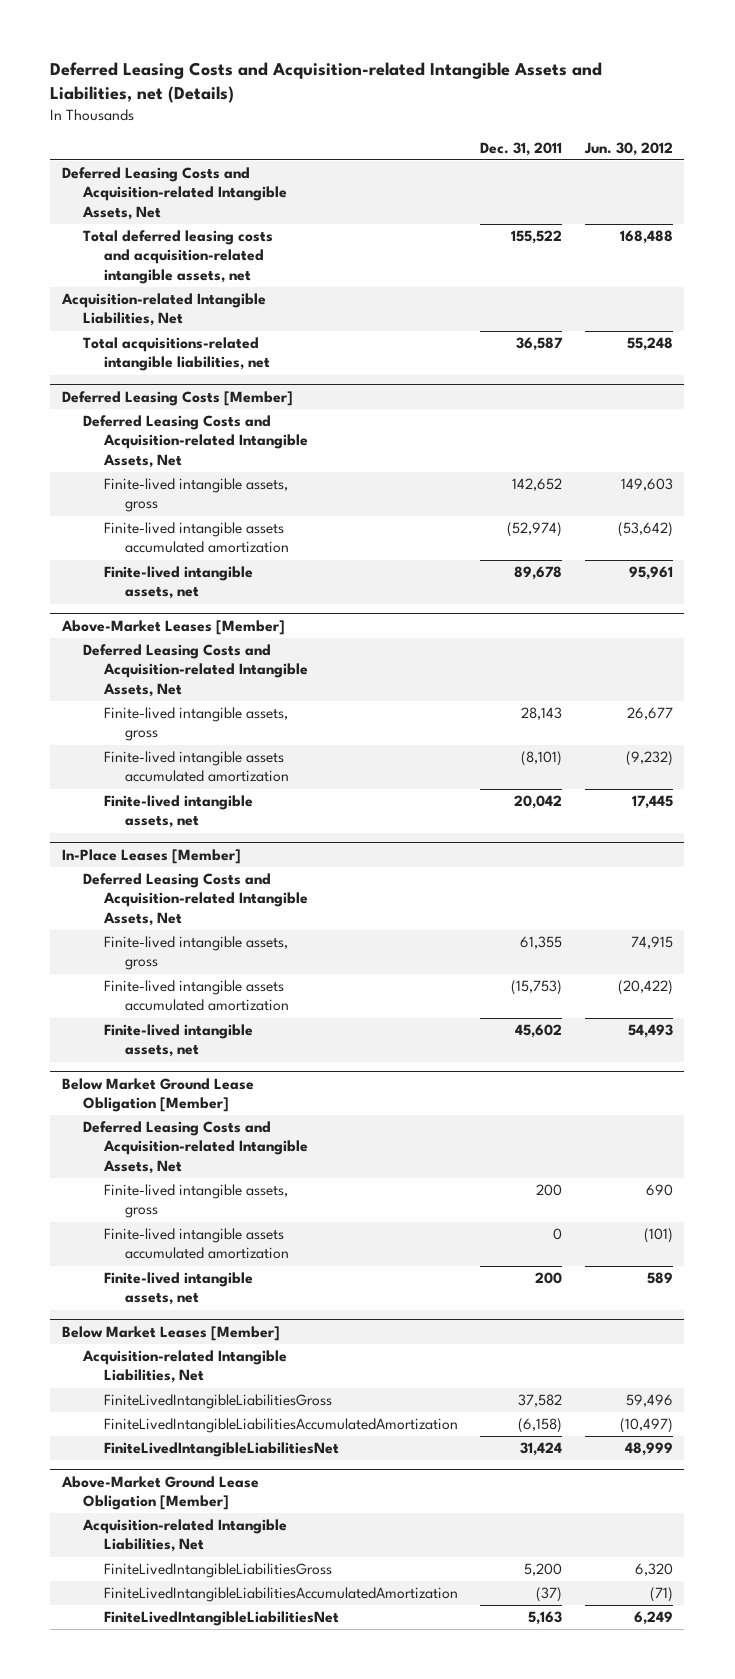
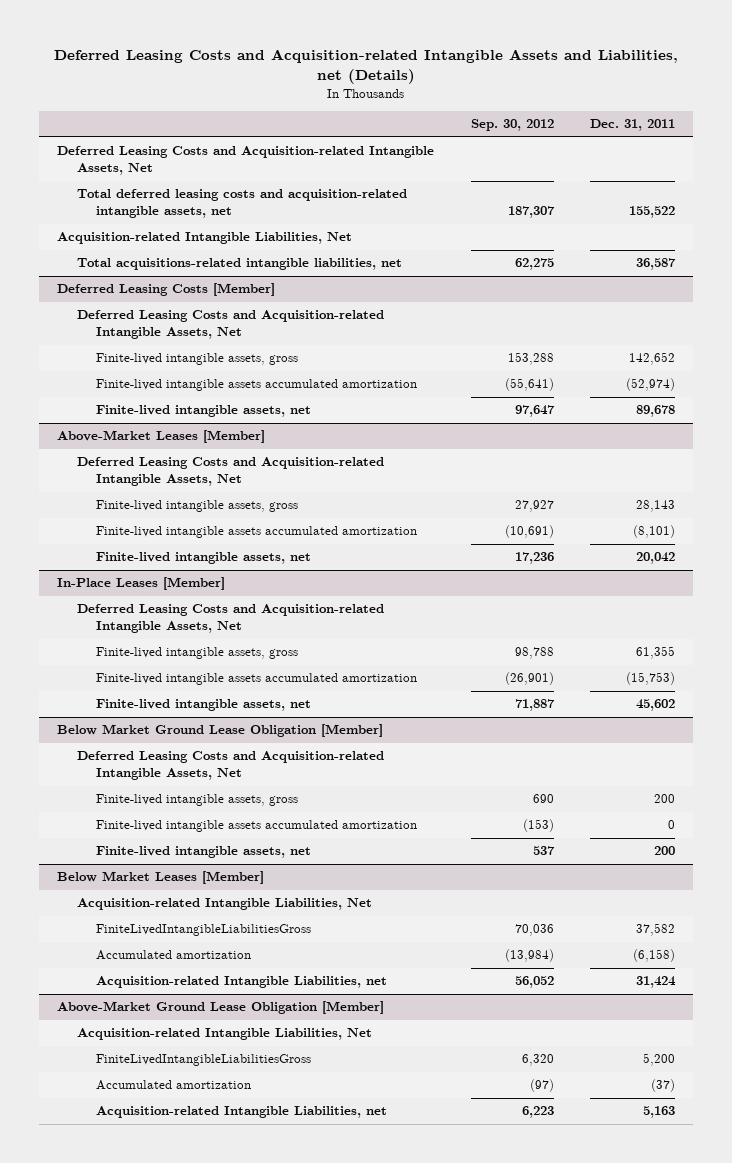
[583,141,673,156] Jun. 30, 2012 -> none
none -> [470,119,554,132] Sep. 30, 2012
[103,1418,458,1434] FiniteLivedIntangibleLiabilitiesAccumulatedAmortization -> [96,950,252,961] Accumulated amortization
[103,1442,339,1458] FiniteLivedIntangibleLiabilitiesNet -> [96,976,388,989] Acquisition-related Intangible Liabilities, net
[103,1587,458,1603] FiniteLivedIntangibleLiabilitiesAccumulatedAmortization -> [96,1080,252,1091] Accumulated amortization
[103,1611,339,1627] FiniteLivedIntangibleLiabilitiesNet -> [96,1106,388,1119] Acquisition-related Intangible Liabilities, net

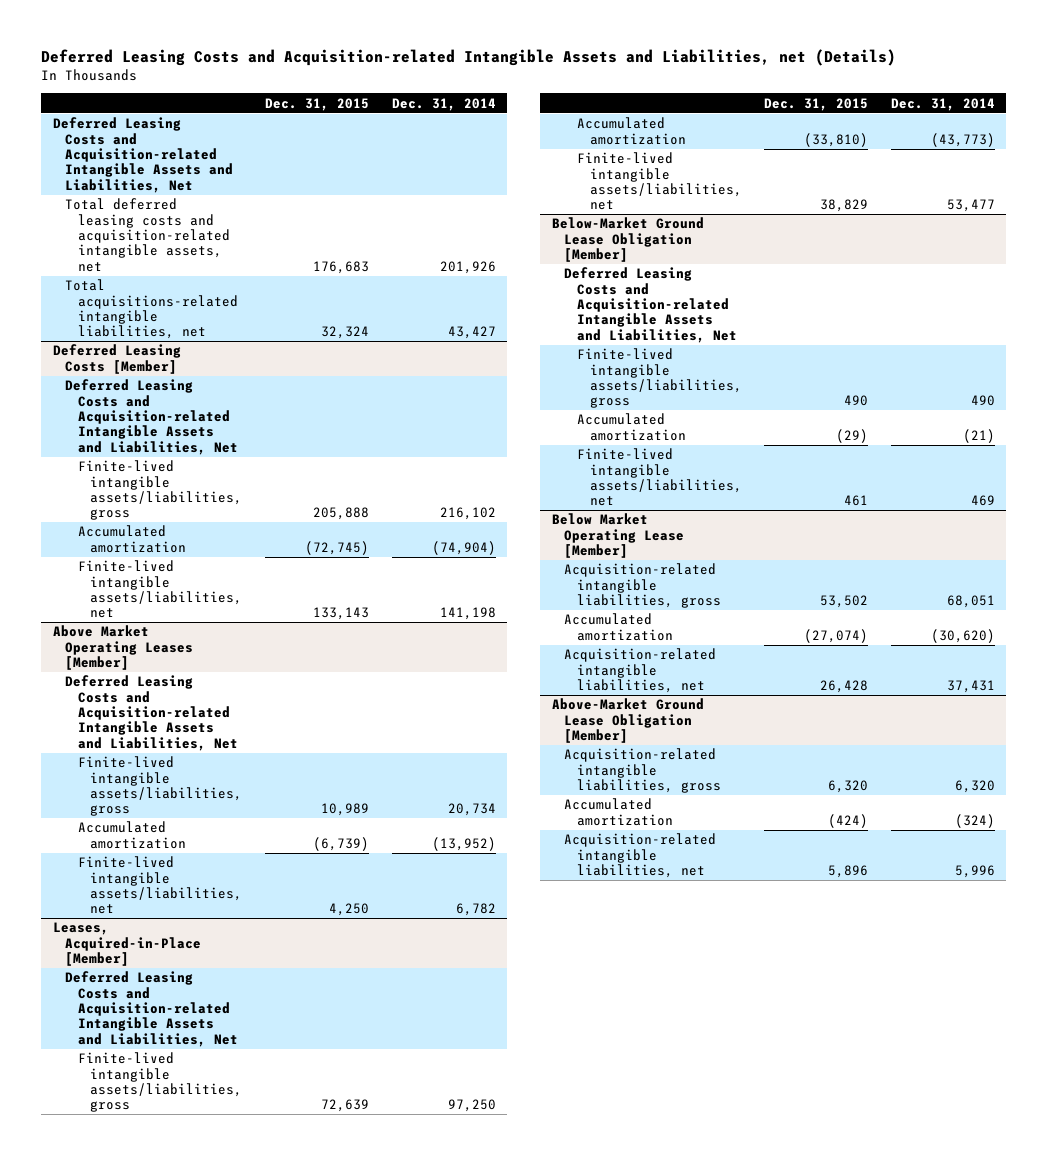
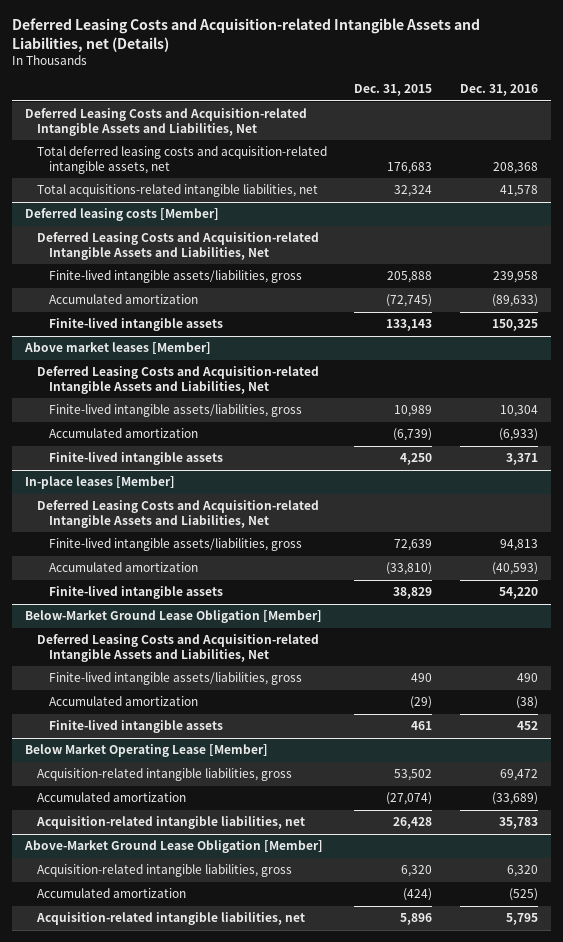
[391,97,496,111] Dec. 31, 2014 -> none
none -> [459,84,538,97] Dec. 31, 2016
[52,344,181,374] Deferred Leasing Costs [Member] -> [25,208,220,222] Deferred leasing costs [Member]
[77,560,243,619] Finite-lived intangible assets/liabilities, net -> [49,318,224,332] Finite-lived intangible assets
[52,625,194,671] Above Market Operating Leases [Member] -> [24,342,212,355] Above market leases [Member]
[77,856,243,915] Finite-lived intangible assets/liabilities, net -> [49,452,224,466] Finite-lived intangible assets
[52,922,202,967] Leases, Acquired-in-Place [Member] -> [25,476,176,490] In-place leases [Member]
[576,152,742,211] Finite-lived intangible assets/liabilities, net -> [49,586,224,600] Finite-lived intangible assets
[576,448,742,507] Finite-lived intangible assets/liabilities, net -> [49,720,224,734] Finite-lived intangible assets

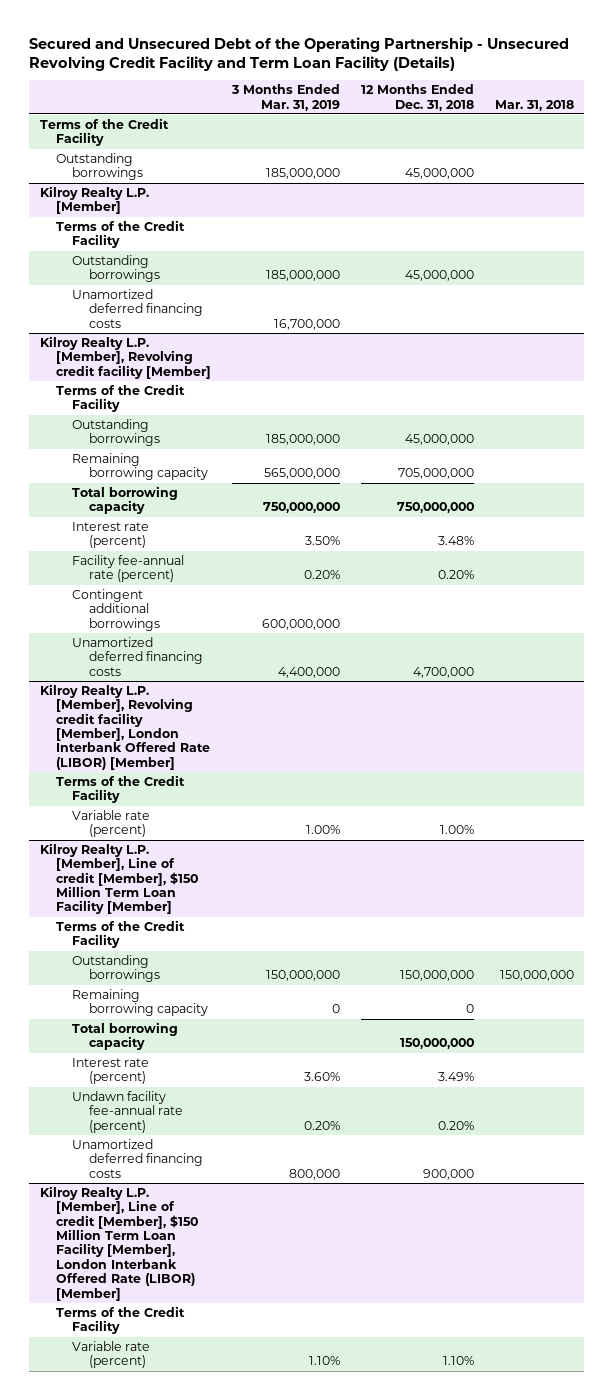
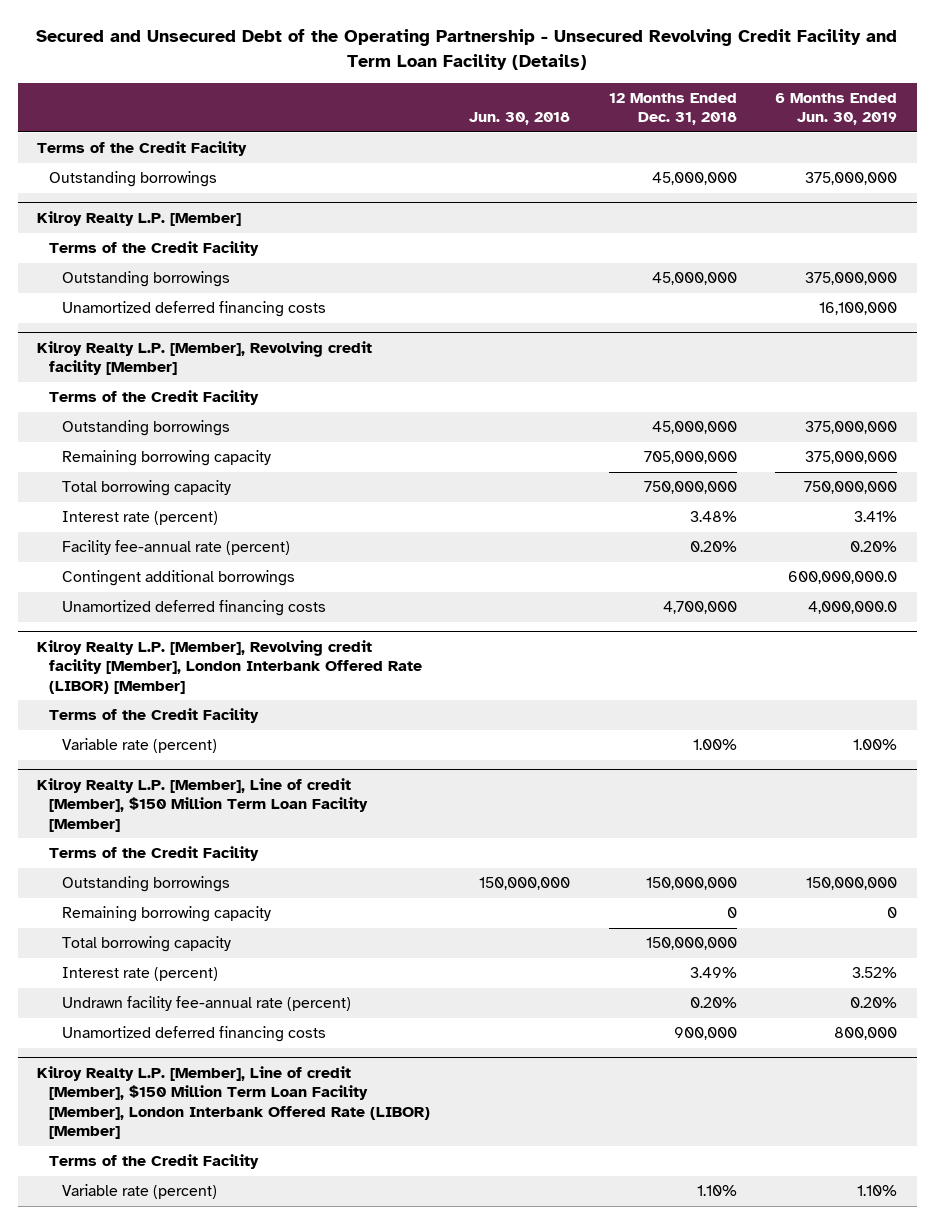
[231,84,341,111] 3 Months Ended Mar. 31, 2019 -> none
[494,99,574,111] Mar. 31, 2018 -> none
none -> [469,112,571,126] Jun. 30, 2018
none -> [775,92,898,126] 6 Months Ended Jun. 30, 2019
[72,1090,183,1133] Undawn facility fee-annual rate (percent) -> [61,996,351,1012] Undrawn facility fee-annual rate (percent)

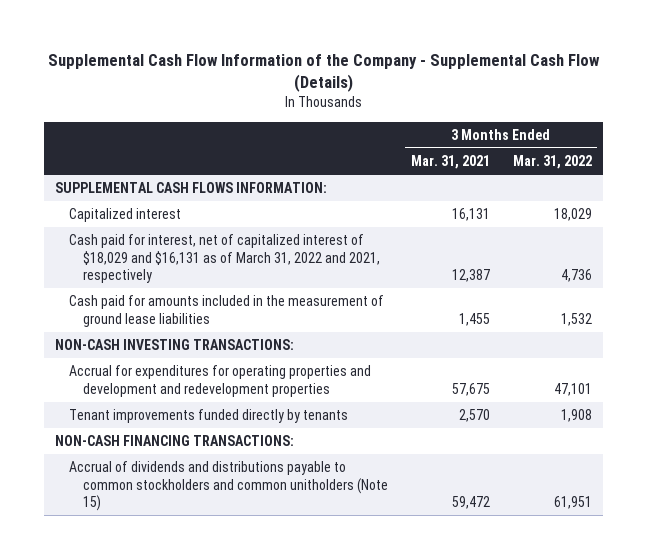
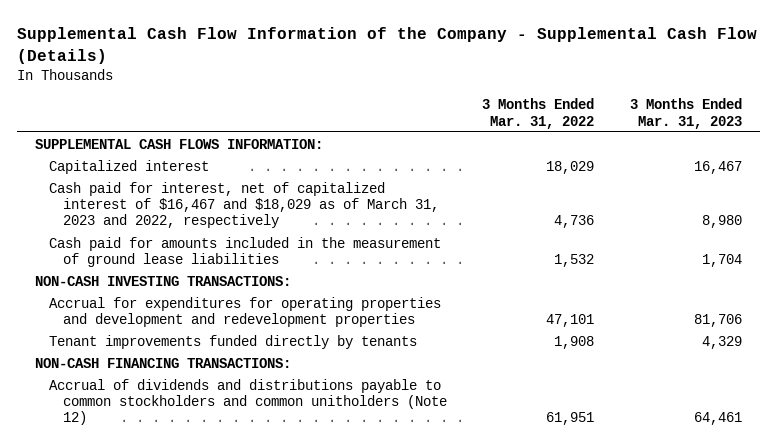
[410,155,490,170] Mar. 31, 2021 -> none
none -> [629,98,742,129] 3 Months Ended Mar. 31, 2023
[69,234,381,284] Cash paid for interest, net of capitalized interest of $18,029 and $16,131 as of March 31, 2022 and 2021, respectively -> [48,181,439,229] Cash paid for interest, net of capitalized interest of $16,467 and $18,029 as of March 31, 2023 and 2022, respectively
[69,461,389,512] Accrual of dividends and distributions payable to common stockholders and common unitholders (Note 15) -> [48,378,447,426] Accrual of dividends and distributions payable to common stockholders and common unitholders (Note 12)

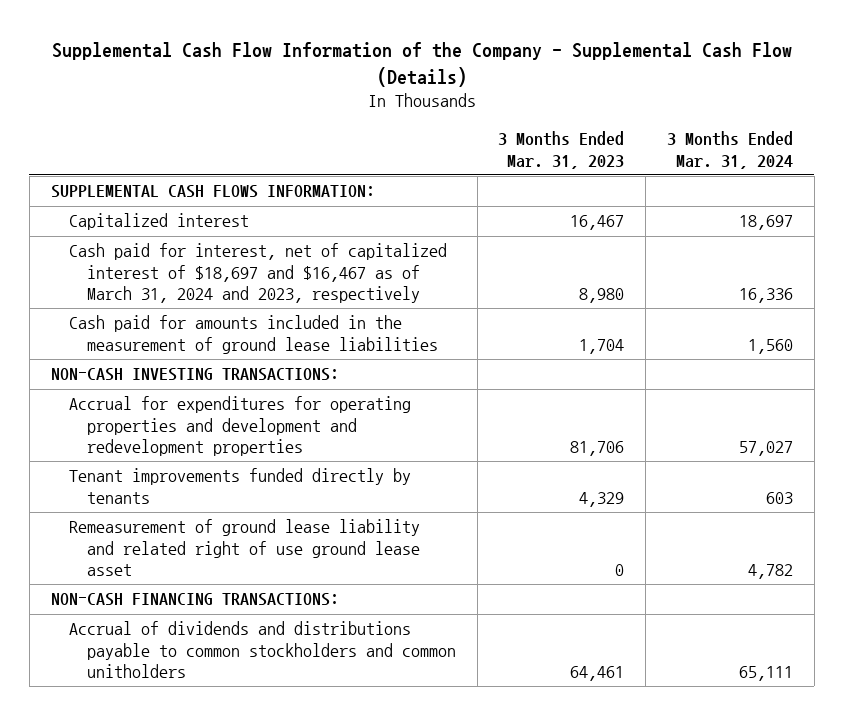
[482,98,595,129] 3 Months Ended Mar. 31, 2022 -> none
none -> [666,131,793,169] 3 Months Ended Mar. 31, 2024
[48,181,439,229] Cash paid for interest, net of capitalized interest of $16,467 and $18,029 as of March 31, 2023 and 2022, respectively -> [68,243,447,304] Cash paid for interest, net of capitalized interest of $18,697 and $16,467 as of March 31, 2024 and 2023, respectively
none -> [68,519,420,577] Remeasurement of ground lease liability and related right of use ground lease asset
[48,378,447,426] Accrual of dividends and distributions payable to common stockholders and common unitholders (Note 12) -> [68,621,456,679] Accrual of dividends and distributions payable to common stockholders and common unitholders

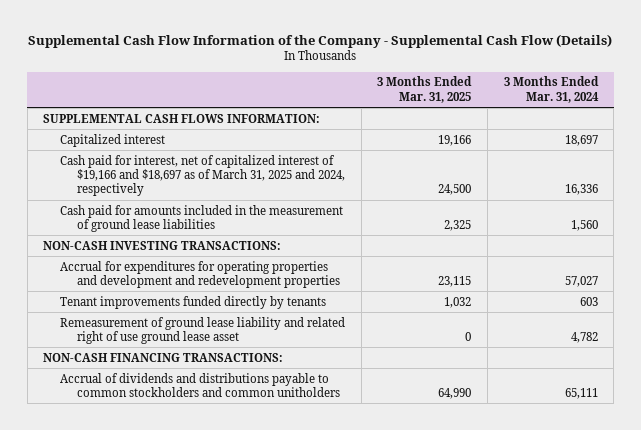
[498,131,625,169] 3 Months Ended Mar. 31, 2023 -> none
none -> [377,76,473,103] 3 Months Ended Mar. 31, 2025
[68,243,447,304] Cash paid for interest, net of capitalized interest of $18,697 and $16,467 as of March 31, 2024 and 2023, respectively -> [60,154,346,197] Cash paid for interest, net of capitalized interest of $19,166 and $18,697 as of March 31, 2025 and 2024, respectively

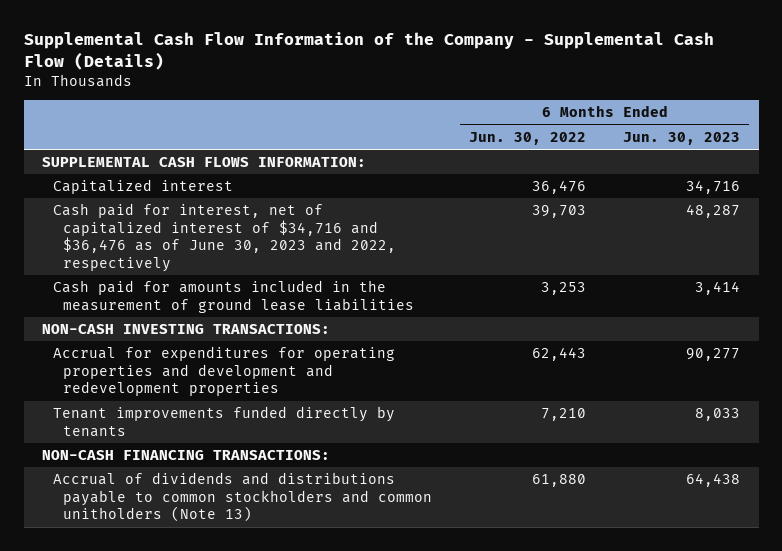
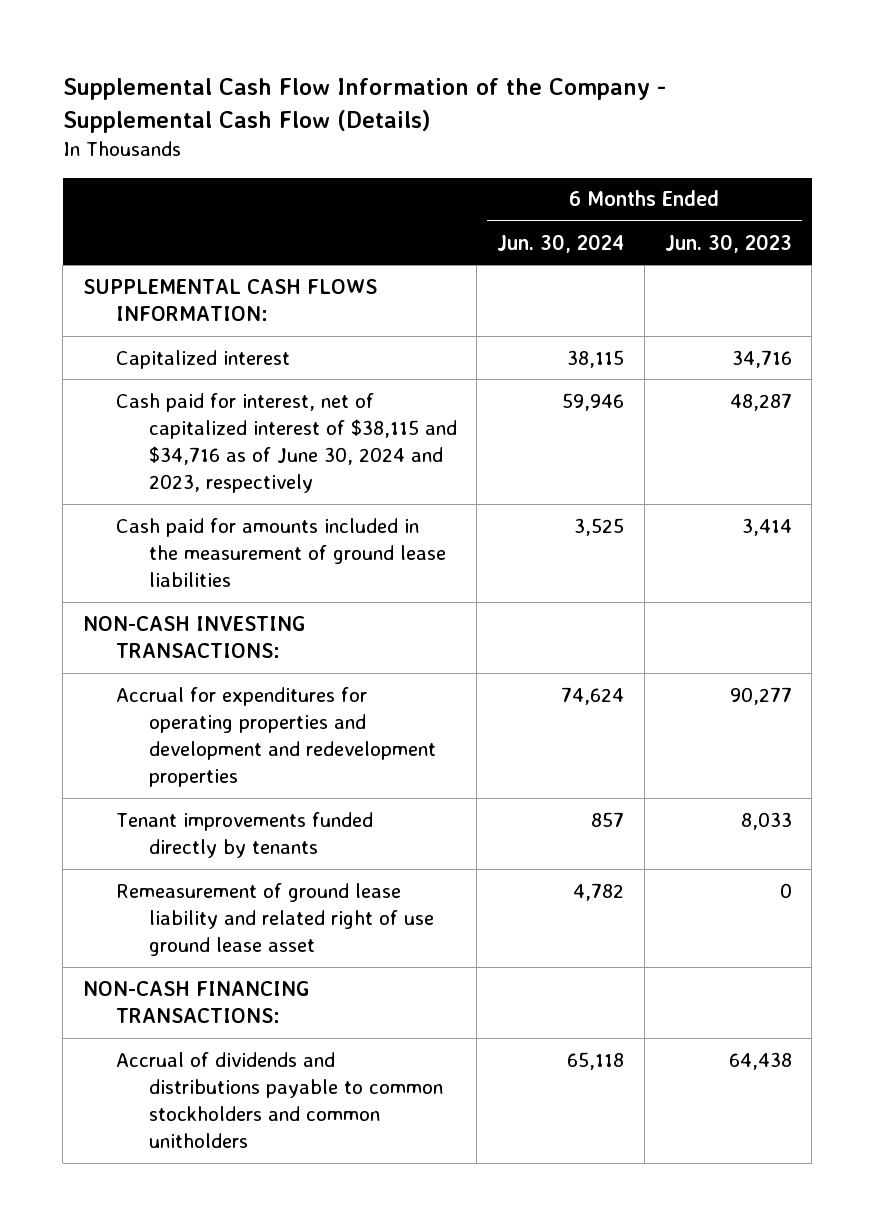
[469,131,587,145] Jun. 30, 2022 -> none
none -> [497,233,625,253] Jun. 30, 2024
[52,203,397,272] Cash paid for interest, net of capitalized interest of $34,716 and $36,476 as of June 30, 2023 and 2022, respectively -> [115,392,457,494] Cash paid for interest, net of capitalized interest of $38,115 and $34,716 as of June 30, 2024 and 2023, respectively
none -> [115,882,434,957] Remeasurement of ground lease liability and related right of use ground lease asset
[52,472,433,523] Accrual of dividends and distributions payable to common stockholders and common unitholders (Note 13) -> [115,1051,443,1149] Accrual of dividends and distributions payable to common stockholders and common unitholders

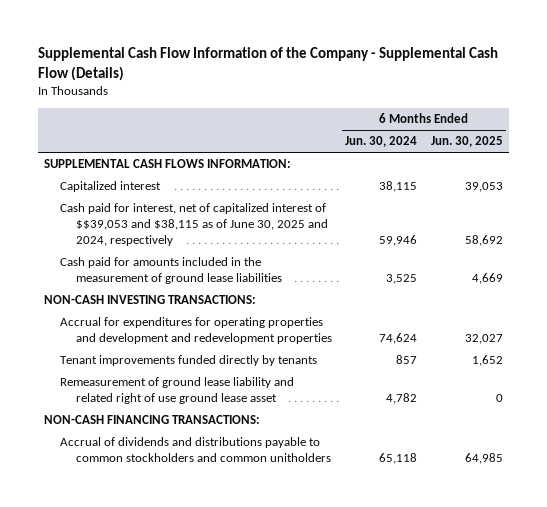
[664,233,792,253] Jun. 30, 2023 -> none
none -> [430,136,503,148] Jun. 30, 2025
[115,392,457,494] Cash paid for interest, net of capitalized interest of $38,115 and $34,716 as of June 30, 2024 and 2023, respectively -> [60,203,328,246] Cash paid for interest, net of capitalized interest of $$39,053 and $38,115 as of June 30, 2025 and 2024, respectively

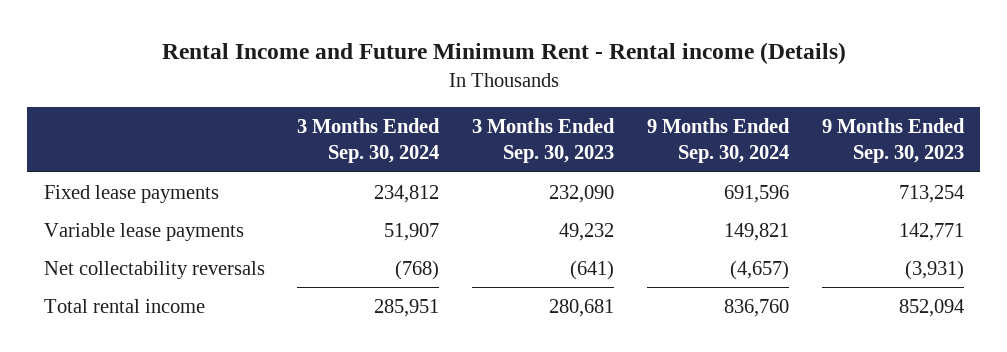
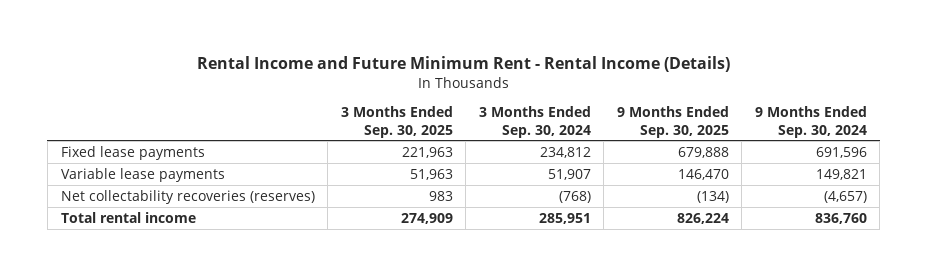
[161,42,846,65] Rental Income and Future Minimum Rent - Rental income (Details) -> [196,55,730,72] Rental Income and Future Minimum Rent - Rental Income (Details)
[472,118,616,163] 3 Months Ended Sep. 30, 2023 -> none
[821,118,965,163] 9 Months Ended Sep. 30, 2023 -> none
none -> [340,106,453,138] 3 Months Ended Sep. 30, 2025
none -> [616,106,729,138] 9 Months Ended Sep. 30, 2025
[43,260,265,279] Net collectability reversals -> [60,189,315,204] Net collectability recoveries (reserves)

